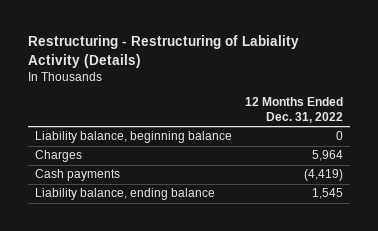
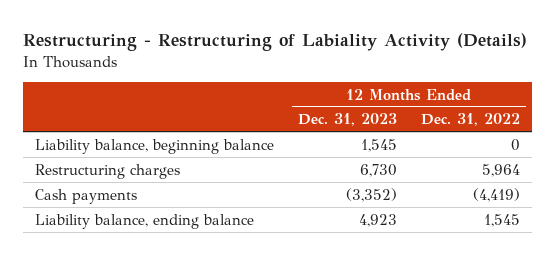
none -> [297,113,397,127] Dec. 31, 2023
[34,150,82,163] Charges -> [34,163,180,179] Restructuring charges

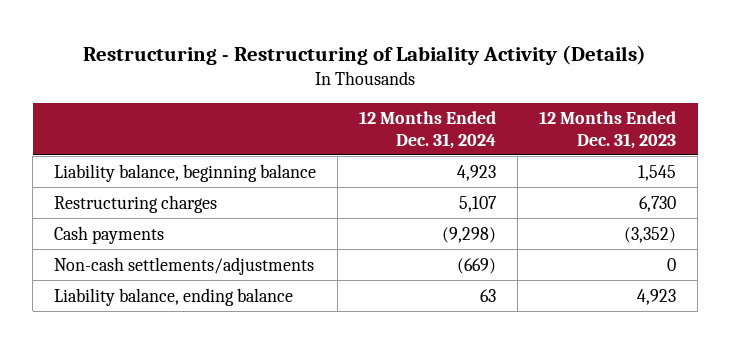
[421,113,521,127] Dec. 31, 2022 -> none
none -> [359,111,497,149] 12 Months Ended Dec. 31, 2024
none -> [54,256,315,275] Non-cash settlements/adjustments

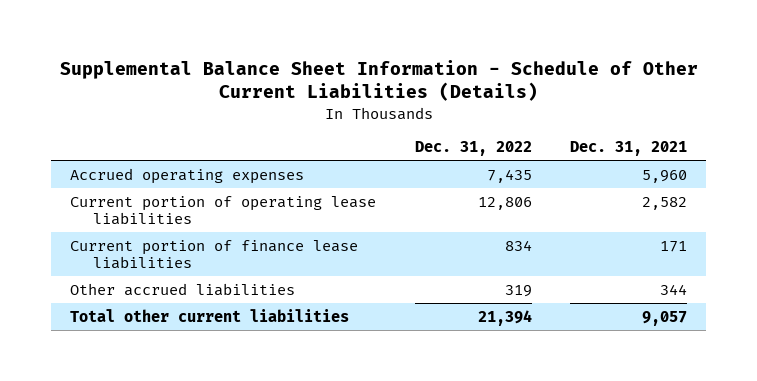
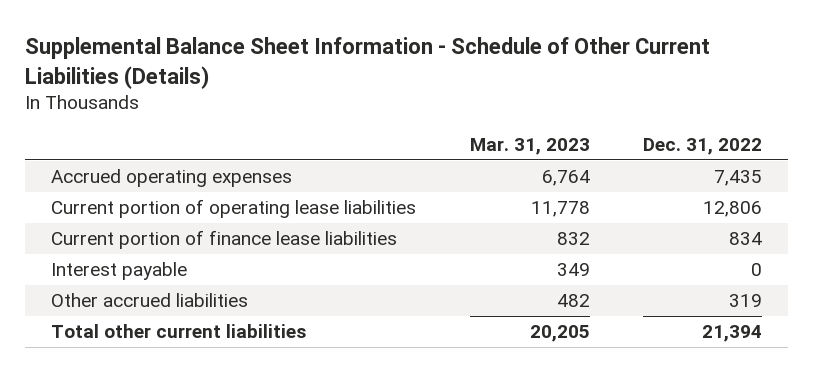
[570,141,688,157] Dec. 31, 2021 -> none
none -> [469,137,590,155] Mar. 31, 2023
none -> [51,262,188,281] Interest payable

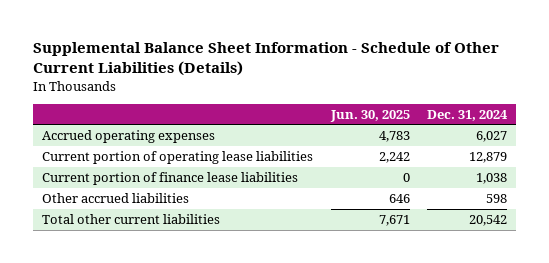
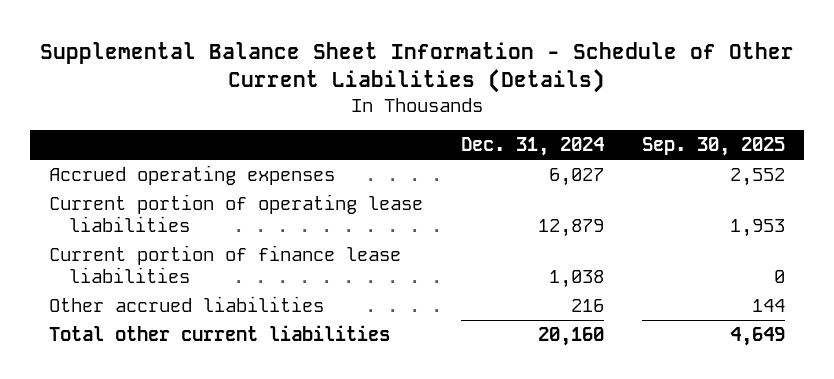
[329,109,410,122] Jun. 30, 2025 -> none
none -> [642,137,786,157] Sep. 30, 2025
[486,193,508,203] 598 -> [571,298,605,312] 216
[469,214,508,226] 20,542 -> [538,326,605,346] 20,160

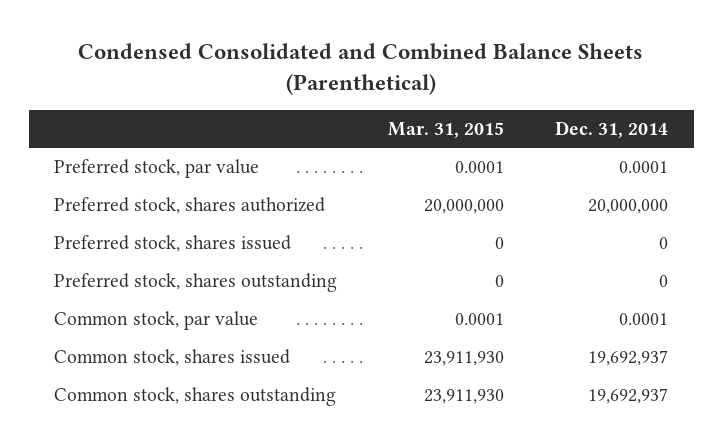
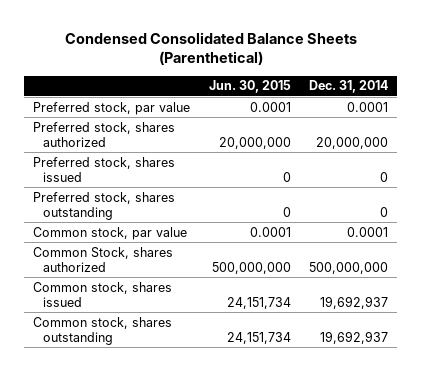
[78,43,644,95] Condensed Consolidated and Combined Balance Sheets (Parenthetical) -> [64,31,357,66] Condensed Consolidated Balance Sheets (Parenthetical)
[388,121,505,138] Mar. 31, 2015 -> none
none -> [208,80,291,94] Jun. 30, 2015
none -> [33,246,174,273] Common Stock, shares authorized

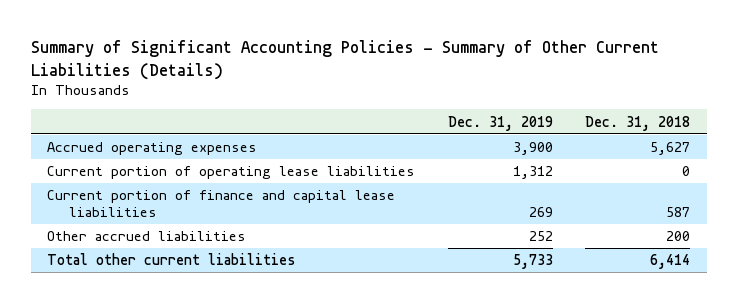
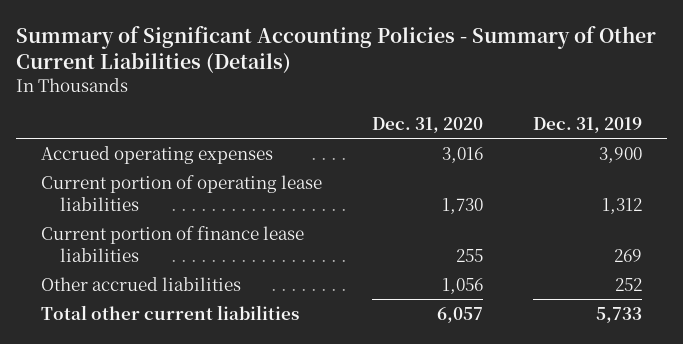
[585,115,691,131] Dec. 31, 2018 -> none
none -> [372,117,484,134] Dec. 31, 2020
[47,190,396,218] Current portion of finance and capital lease liabilities -> [41,225,305,262] Current portion of finance lease liabilities

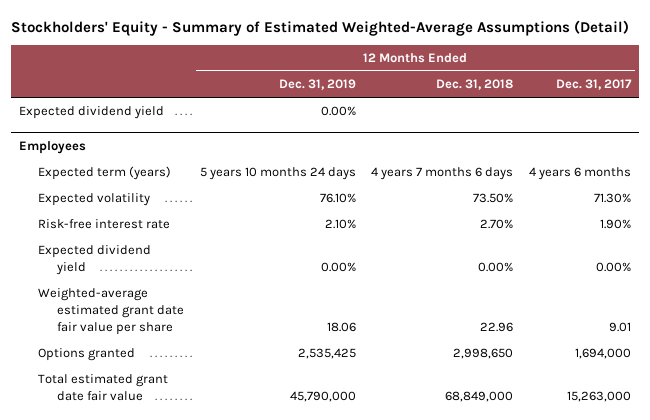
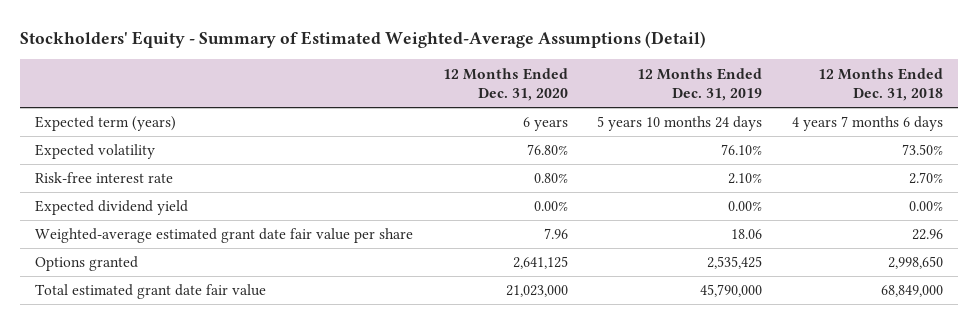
[556,79,633,91] Dec. 31, 2017 -> none
none -> [442,67,568,101] 12 Months Ended Dec. 31, 2020
[18,106,164,120] Expected dividend yield -> none
[18,140,86,154] Employees -> none

